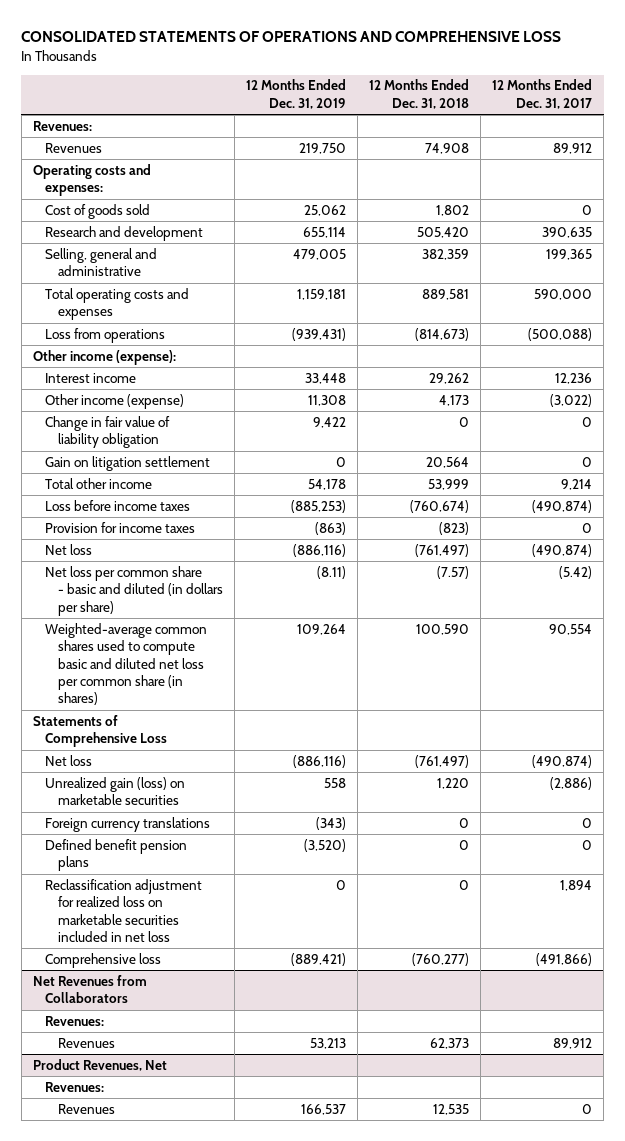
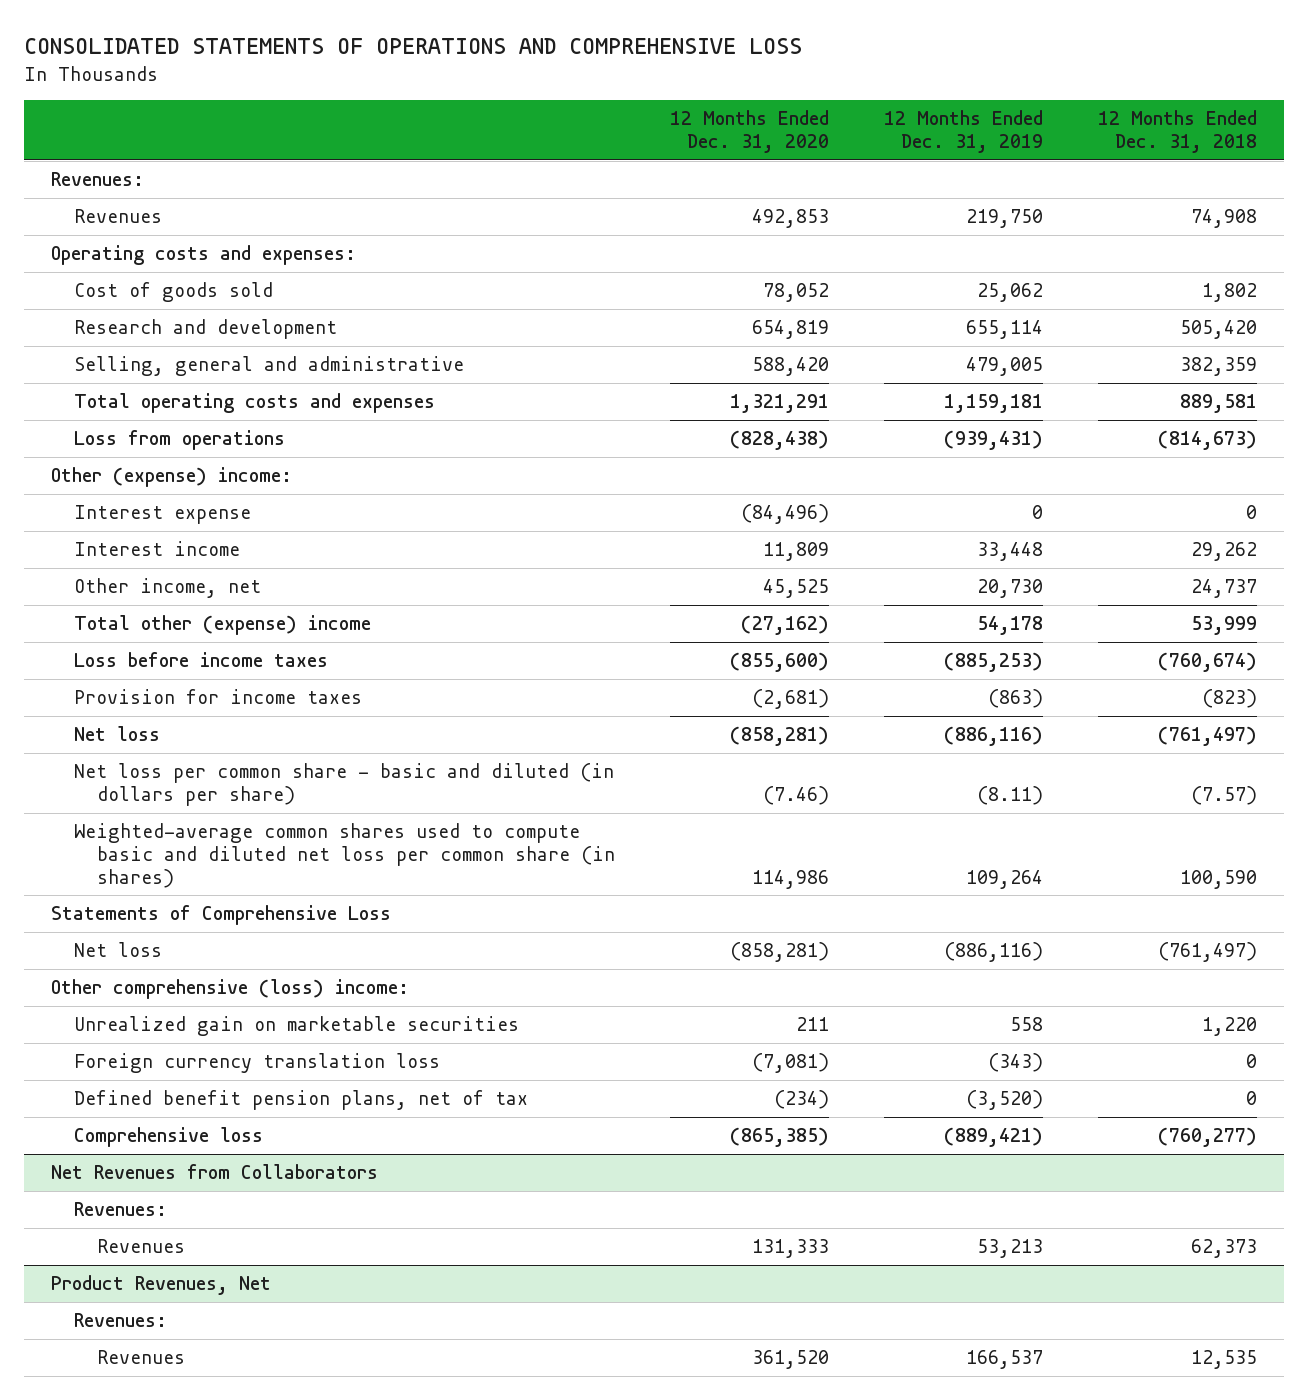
[492,79,593,109] 12 Months Ended Dec. 31, 2017 -> none
none -> [669,110,829,154] 12 Months Ended Dec. 31, 2020
[32,349,176,365] Other income (expense): -> [51,467,293,488] Other (expense) income:
none -> [73,505,251,525] Interest expense
[45,415,171,449] Change in fair value of liability obligation -> none
[45,455,211,471] Gain on litigation settlement -> none
[45,393,185,409] Other income (expense) -> [73,578,261,599] Other income, net
[308,394,347,406] 11,308 -> [976,579,1043,599] 20,730
[439,394,470,406] 4,173 -> [1190,579,1257,599] 24,737
[45,477,153,489] Total other income -> [73,615,371,636] Total other (expense) income
[45,878,203,942] Reclassification adjustment for realized loss on marketable securities included in net loss -> none
none -> [51,979,410,1000] Other comprehensive (loss) income:
[45,776,186,806] Unrealized gain (loss) on marketable securities -> [73,1016,519,1037] Unrealized gain on marketable securities
[45,816,211,832] Foreign currency translations -> [73,1053,440,1074] Foreign currency translation loss
[45,838,188,872] Defined benefit pension plans -> [73,1090,528,1111] Defined benefit pension plans, net of tax

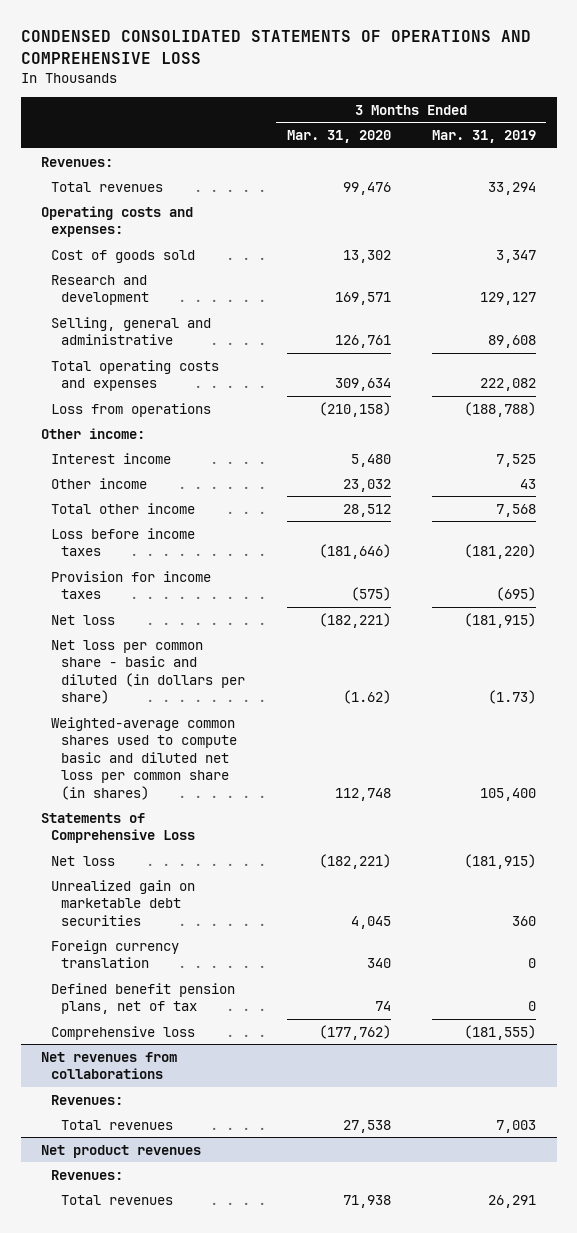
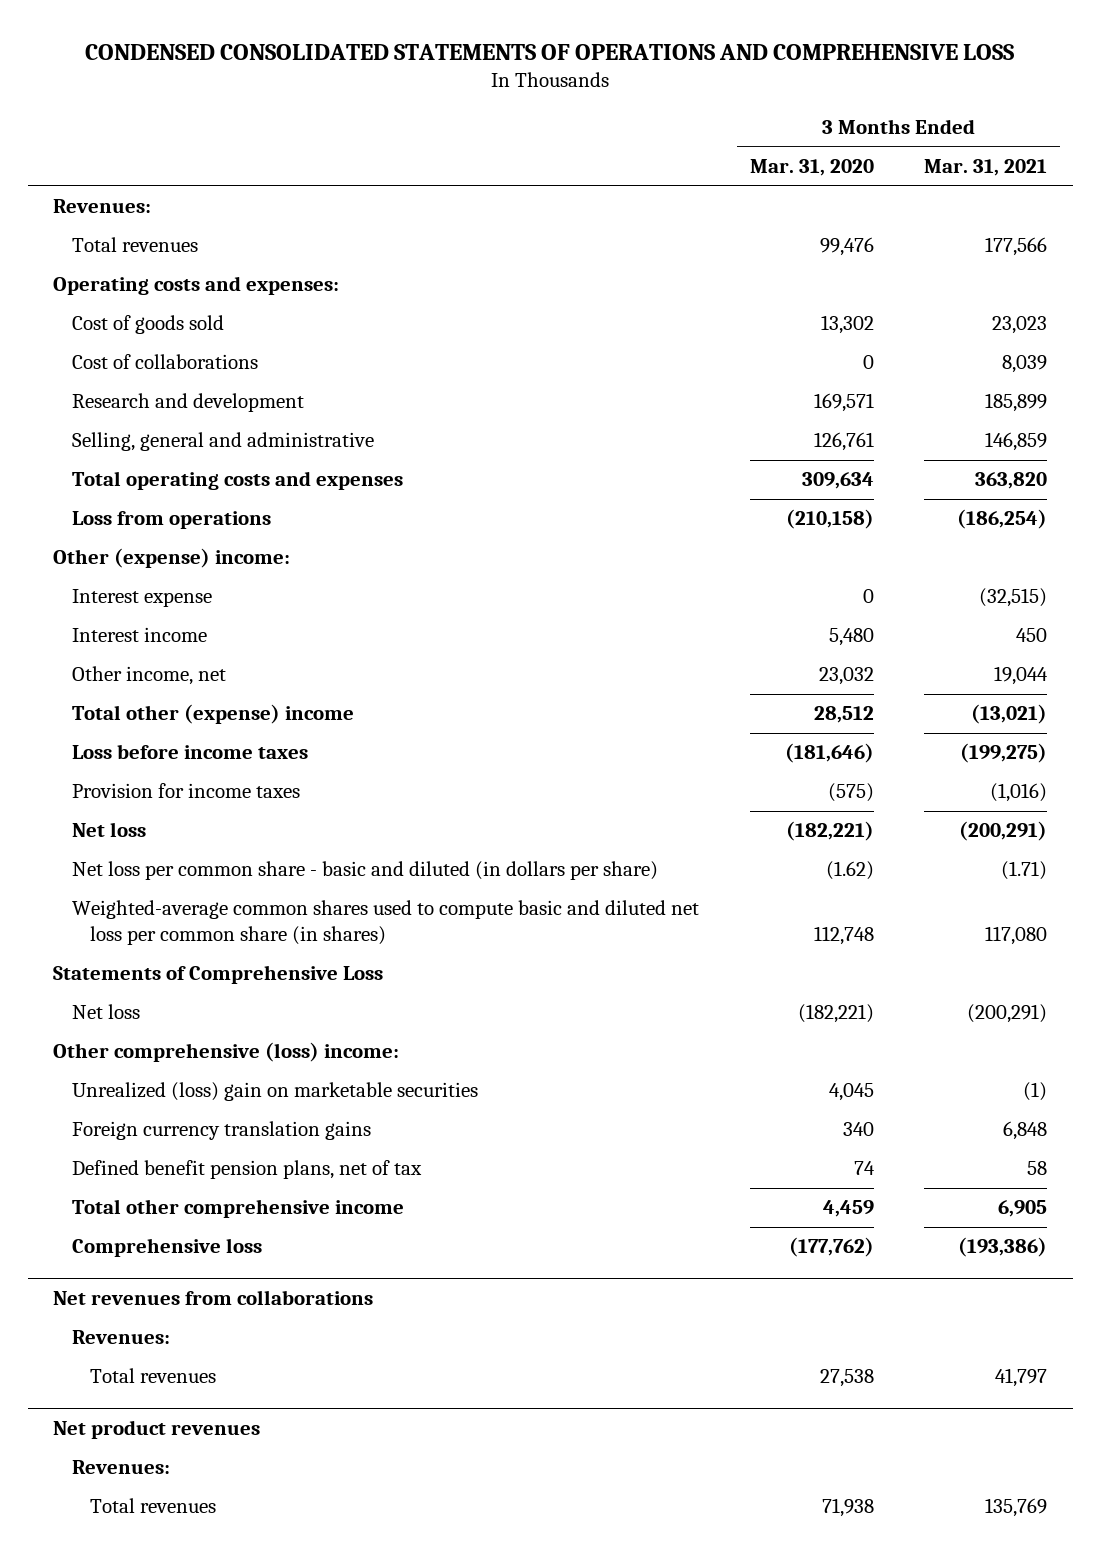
[432,130,537,144] Mar. 31, 2019 -> none
none -> [924,159,1048,177] Mar. 31, 2021
none -> [71,354,258,370] Cost of collaborations
[41,427,146,439] Other income: -> [53,548,291,569] Other (expense) income:
none -> [71,589,212,608] Interest expense
[51,477,148,489] Other income -> [71,666,226,686] Other income, net
[51,502,196,514] Total other income -> [71,704,354,725] Total other (expense) income
none -> [53,1042,400,1063] Other comprehensive (loss) income:
[51,879,196,926] Unrealized gain on marketable debt securities -> [71,1082,478,1102] Unrealized (loss) gain on marketable securities
[51,939,180,969] Foreign currency translation -> [71,1121,371,1141] Foreign currency translation gains
none -> [71,1199,404,1219] Total other comprehensive income

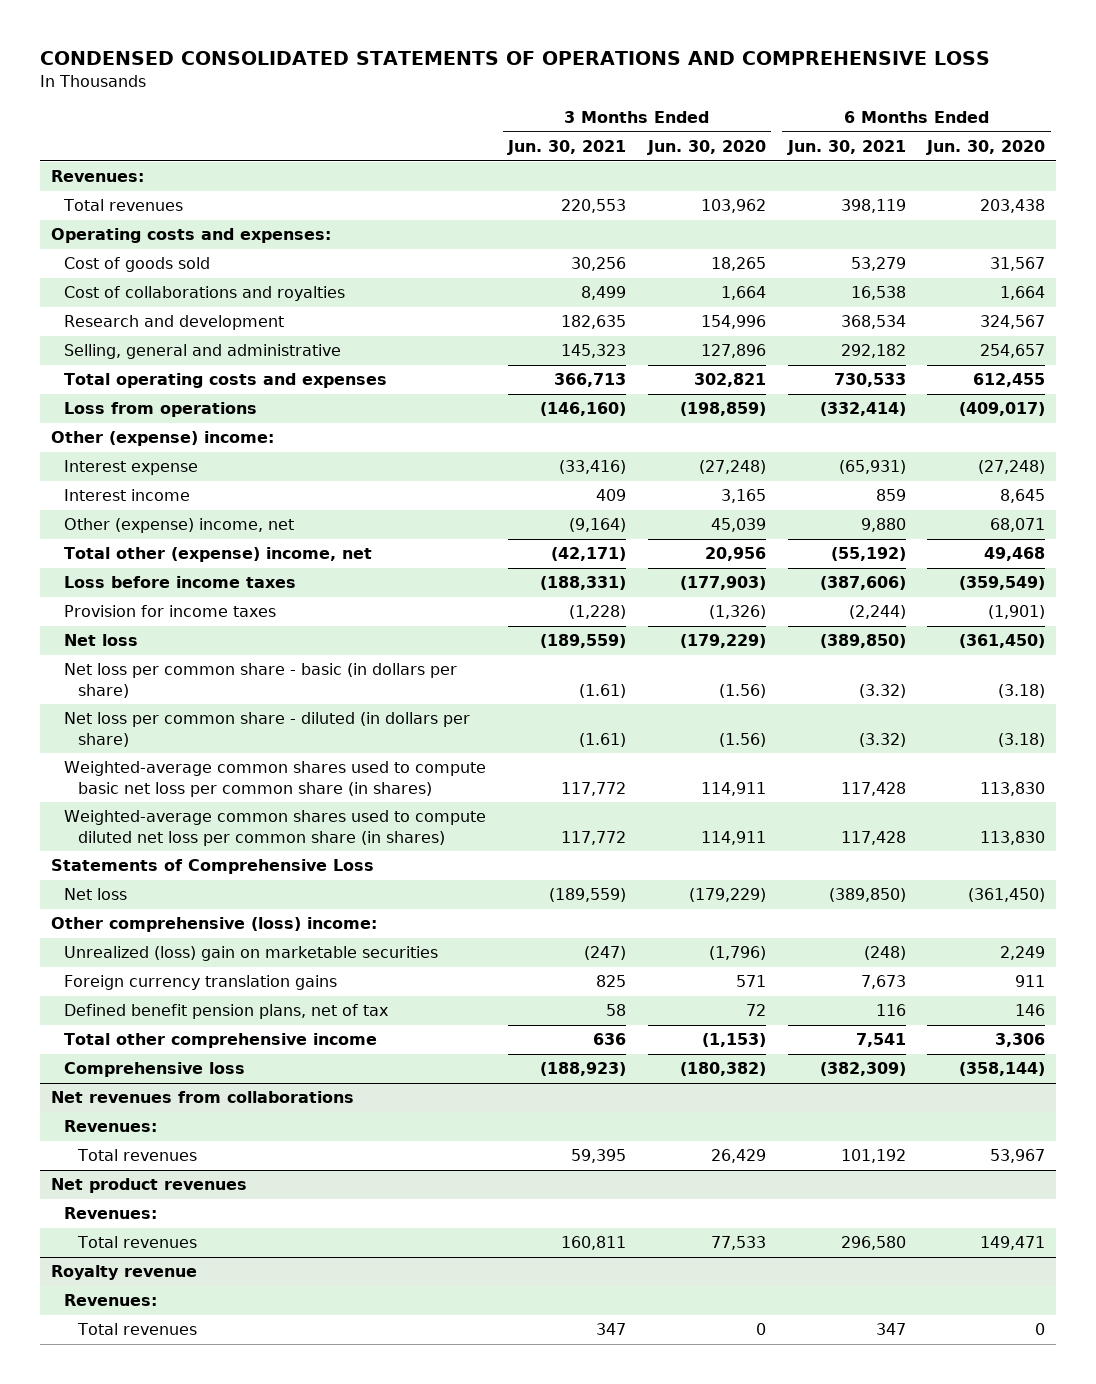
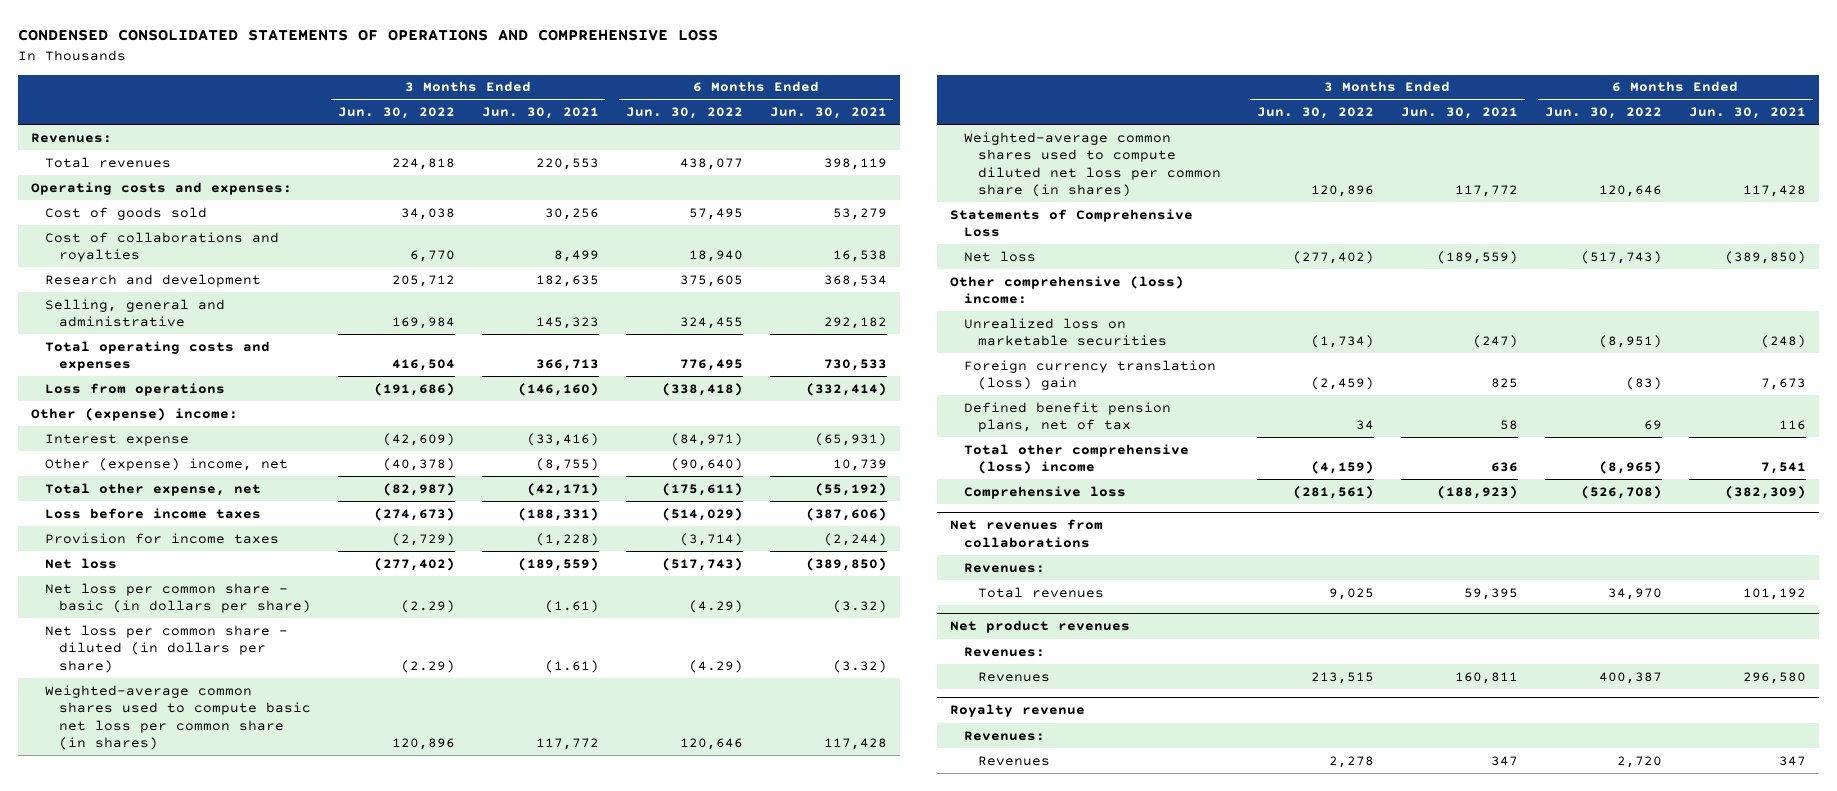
[646,140,766,156] Jun. 30, 2020 -> none
[926,140,1046,156] Jun. 30, 2020 -> none
none -> [337,107,455,120] Jun. 30, 2022
none -> [625,107,743,120] Jun. 30, 2022
[64,489,191,502] Interest income -> none
[569,518,627,533] (9,164) -> [535,457,599,471] (8,755)
[860,518,906,533] 9,880 -> [832,458,887,471] 10,739
[64,547,373,563] Total other (expense) income, net -> [44,482,261,496] Total other expense, net
[64,946,439,962] Unrealized (loss) gain on marketable securities -> [964,317,1167,347] Unrealized loss on marketable securities
[64,975,338,991] Foreign currency translation gains -> [964,359,1217,391] Foreign currency translation (loss) gain
[64,1033,378,1049] Total other comprehensive income -> [964,443,1190,475] Total other comprehensive (loss) income
[77,1236,198,1249] Total revenues -> [977,671,1050,682] Revenues
[77,1323,198,1336] Total revenues -> [977,755,1050,766] Revenues

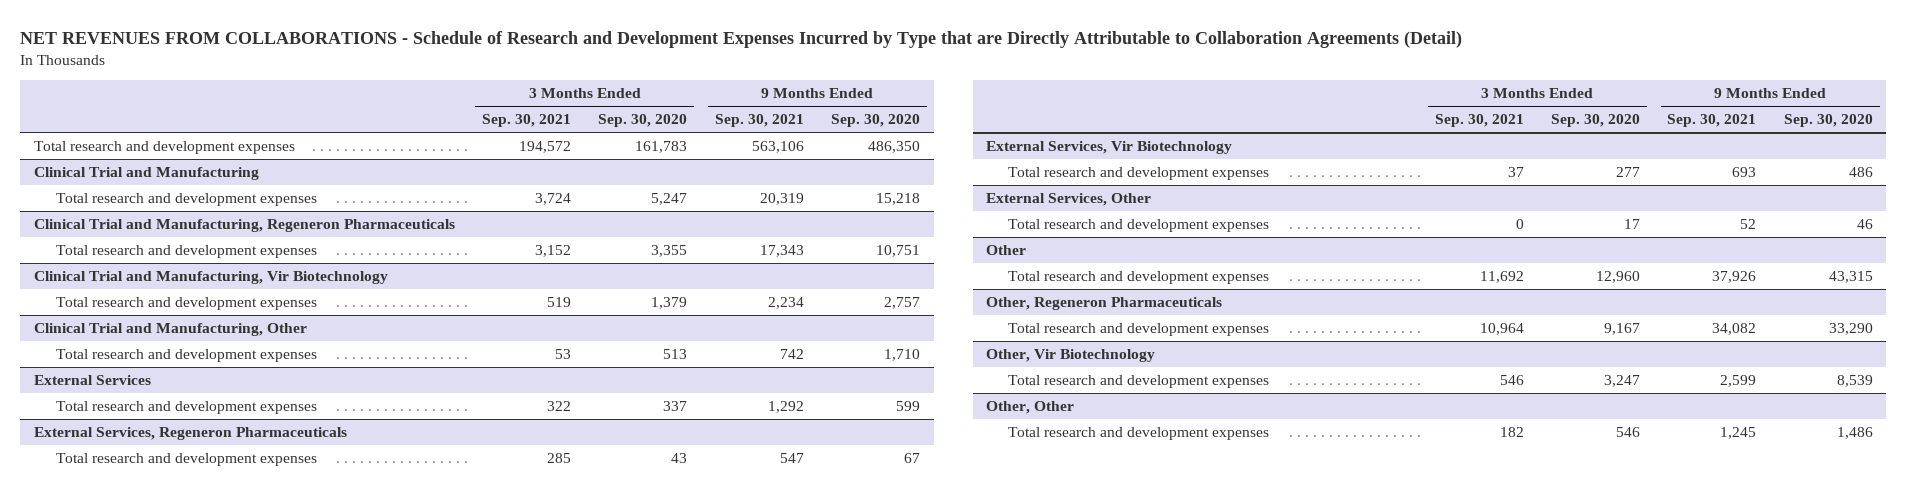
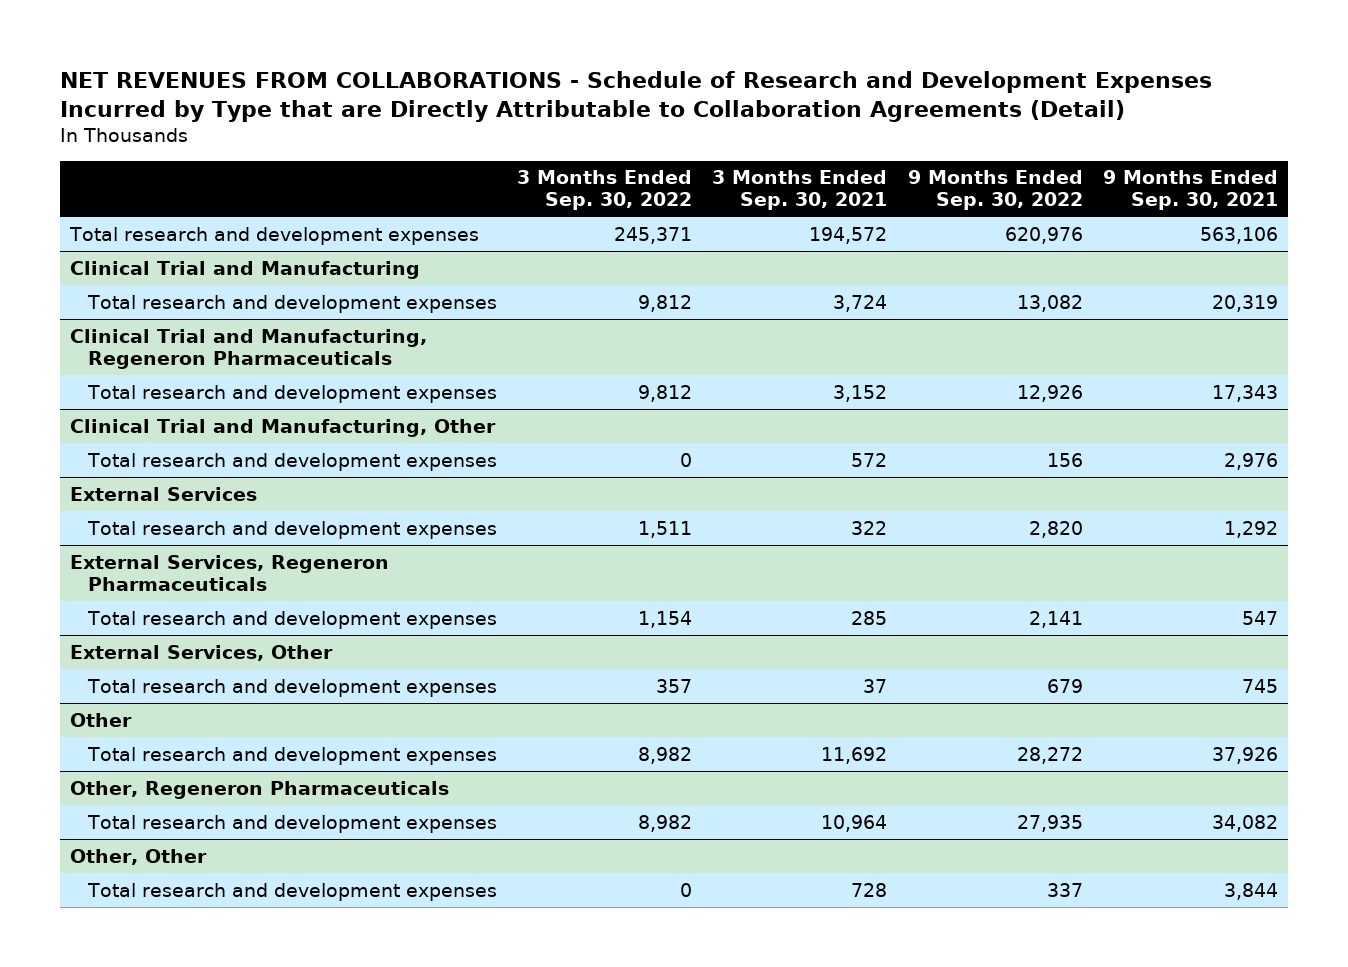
[598,114,688,128] Sep. 30, 2020 -> none
[831,114,921,128] Sep. 30, 2020 -> none
none -> [516,170,692,211] 3 Months Ended Sep. 30, 2022
none -> [907,170,1083,211] 9 Months Ended Sep. 30, 2022
[33,270,388,284] Clinical Trial and Manufacturing, Vir Biotechnology -> none
[55,296,317,310] Total research and development expenses -> none
[554,348,571,359] 53 -> [851,452,888,467] 572
[779,348,804,359] 742 -> [1223,452,1278,470] 2,976
[986,140,1233,154] External Services, Vir Biotechnology -> none
[1008,166,1270,180] Total research and development expenses -> none
[1515,218,1524,229] 0 -> [863,678,888,693] 37
[1740,218,1757,229] 52 -> [1241,678,1278,693] 745
[986,348,1156,362] Other, Vir Biotechnology -> none
[1008,374,1270,388] Total research and development expenses -> none
[1499,426,1524,437] 182 -> [851,882,888,897] 728
[1720,426,1757,439] 1,245 -> [1223,882,1278,900] 3,844

